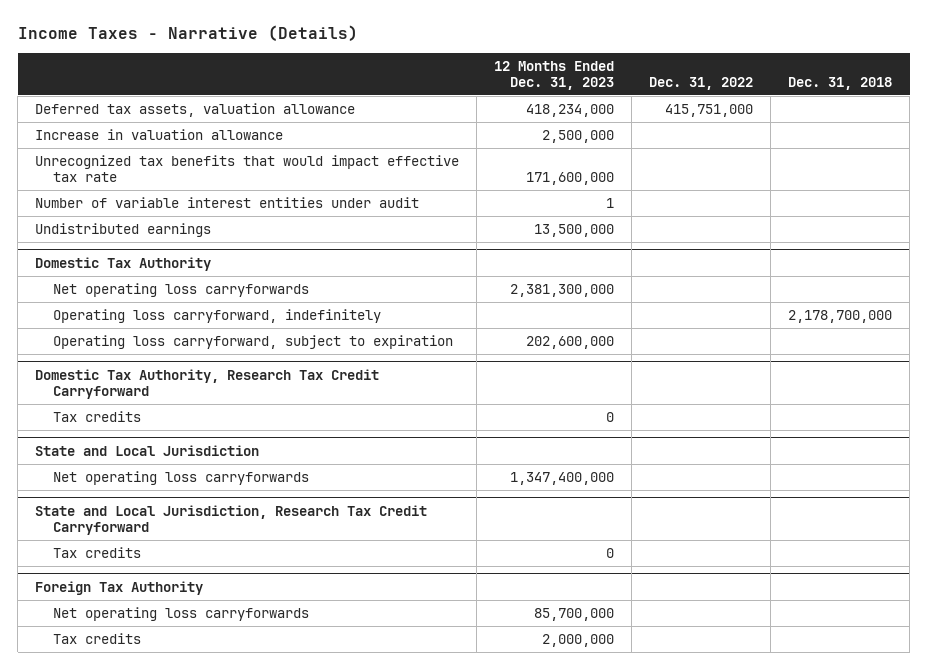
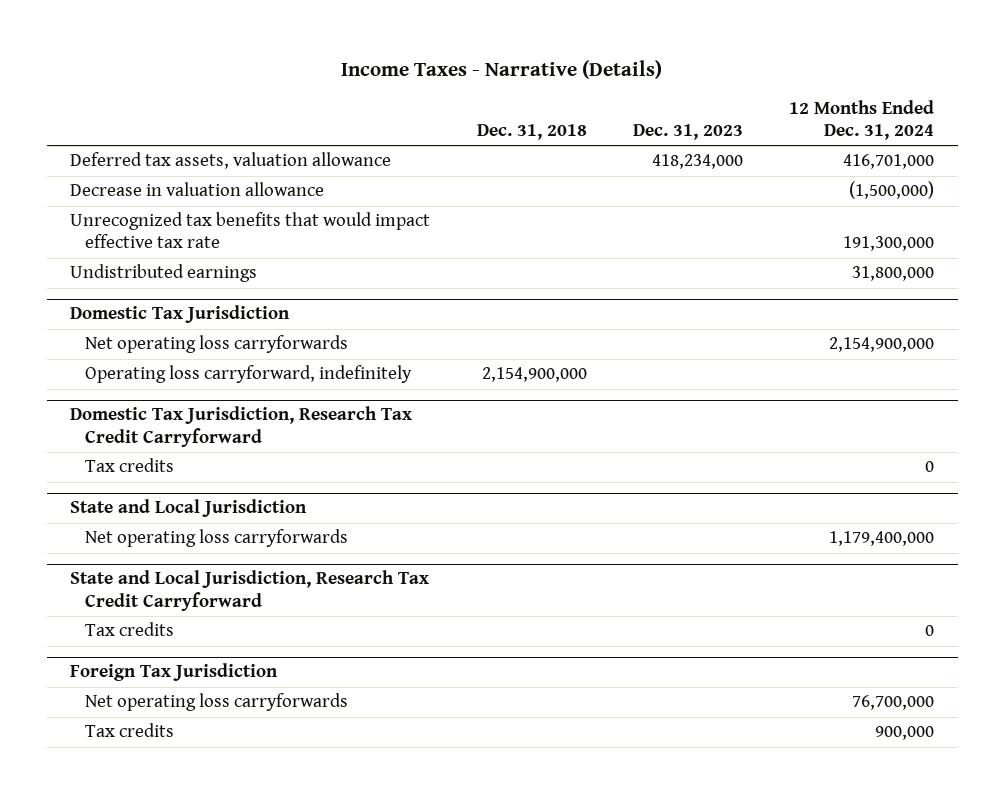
[494,61,615,90] 12 Months Ended Dec. 31, 2023 -> none
[649,76,754,90] Dec. 31, 2022 -> none
none -> [633,124,744,141] Dec. 31, 2023
none -> [789,100,935,141] 12 Months Ended Dec. 31, 2024
[35,129,284,141] Increase in valuation allowance -> [70,182,325,197] Decrease in valuation allowance
[35,197,420,209] Number of variable interest entities under audit -> none
[35,257,212,272] Domestic Tax Authority -> [70,305,291,324] Domestic Tax Jurisdiction
[52,335,453,350] Operating loss carryforward, subject to expiration -> none
[788,310,893,324] 2,178,700,000 -> [481,367,587,383] 2,154,900,000
[35,369,380,399] Domestic Tax Authority, Research Tax Credit Carryforward -> [70,406,413,447] Domestic Tax Jurisdiction, Research Tax Credit Carryforward
[35,581,204,596] Foreign Tax Authority -> [70,663,279,682] Foreign Tax Jurisdiction

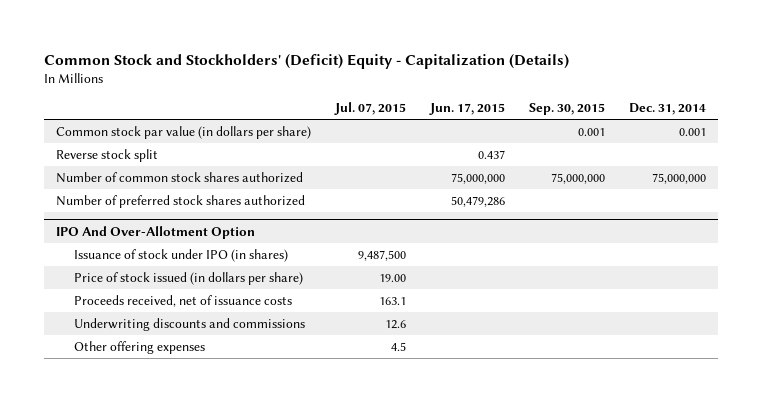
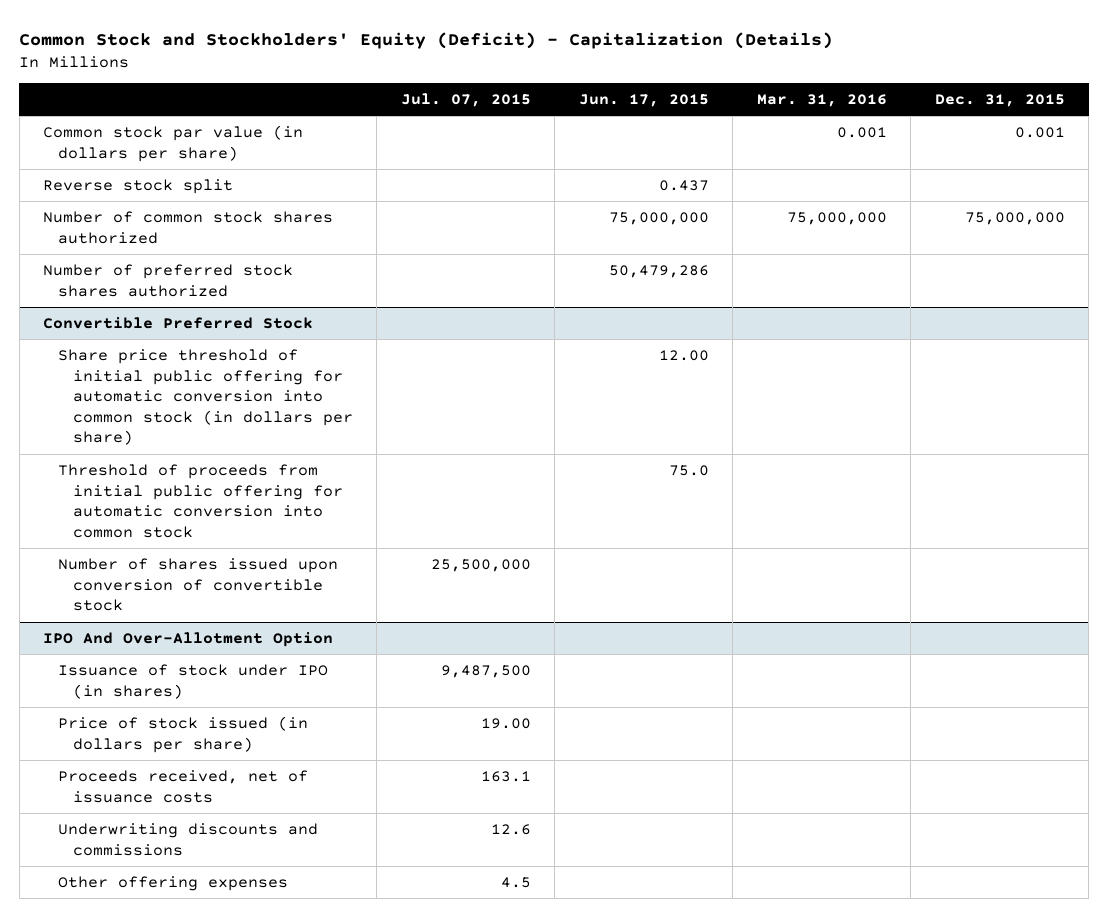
[43,53,569,69] Common Stock and Stockholders' (Deficit) Equity - Capitalization (Details) -> [19,31,834,49] Common Stock and Stockholders' Equity (Deficit) - Capitalization (Details)
[528,103,605,116] Sep. 30, 2015 -> none
[628,103,706,116] Dec. 31, 2014 -> none
none -> [756,93,887,107] Mar. 31, 2016
none -> [934,93,1065,107] Dec. 31, 2015
none -> [43,316,314,329] Convertible Preferred Stock
none -> [58,348,353,446] Share price threshold of initial public offering for automatic conversion into common stock (in dollars per share)
none -> [58,463,343,538] Threshold of proceeds from initial public offering for automatic conversion into common stock
none -> [58,557,339,612] Number of shares issued upon conversion of convertible stock

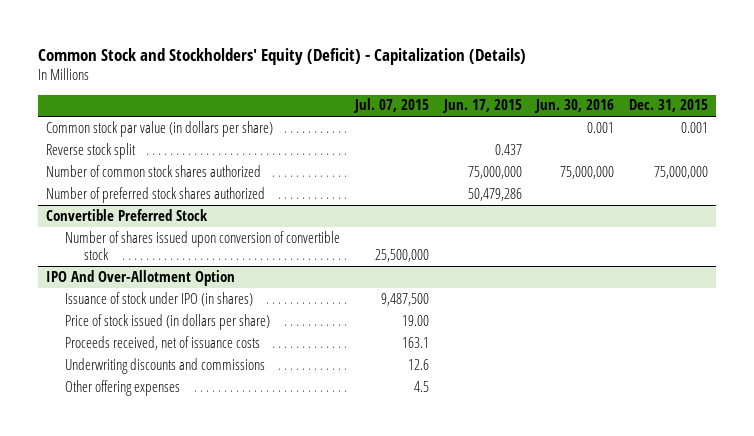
[756,93,887,107] Mar. 31, 2016 -> none
none -> [534,99,615,114] Jun. 30, 2016
[58,348,353,446] Share price threshold of initial public offering for automatic conversion into common stock (in dollars per share) -> none
[58,463,343,538] Threshold of proceeds from initial public offering for automatic conversion into common stock -> none

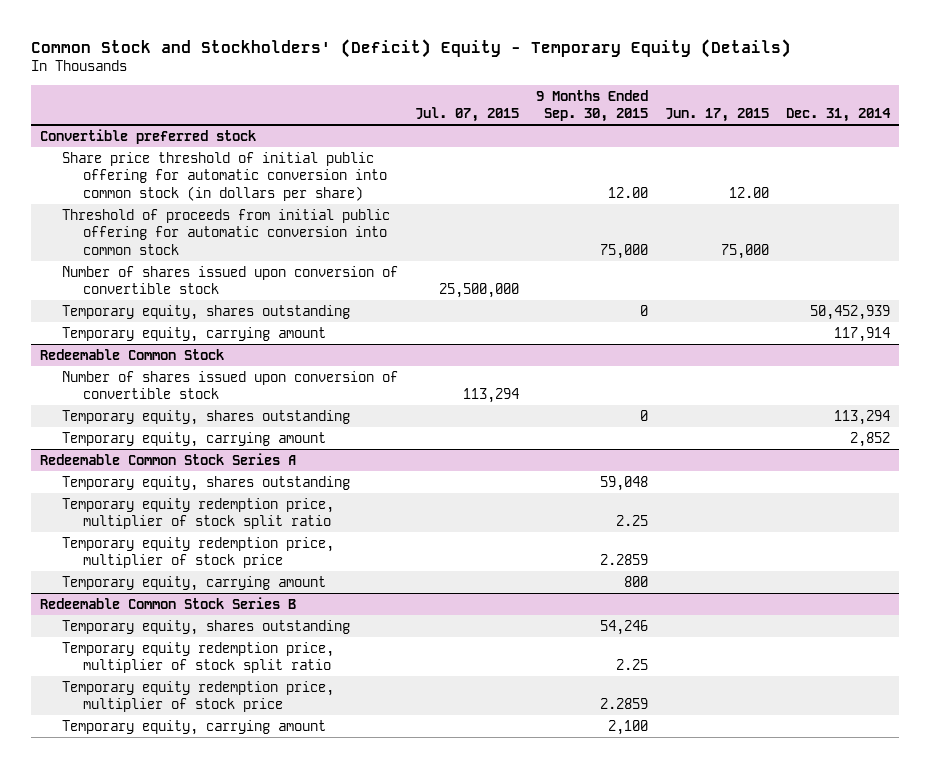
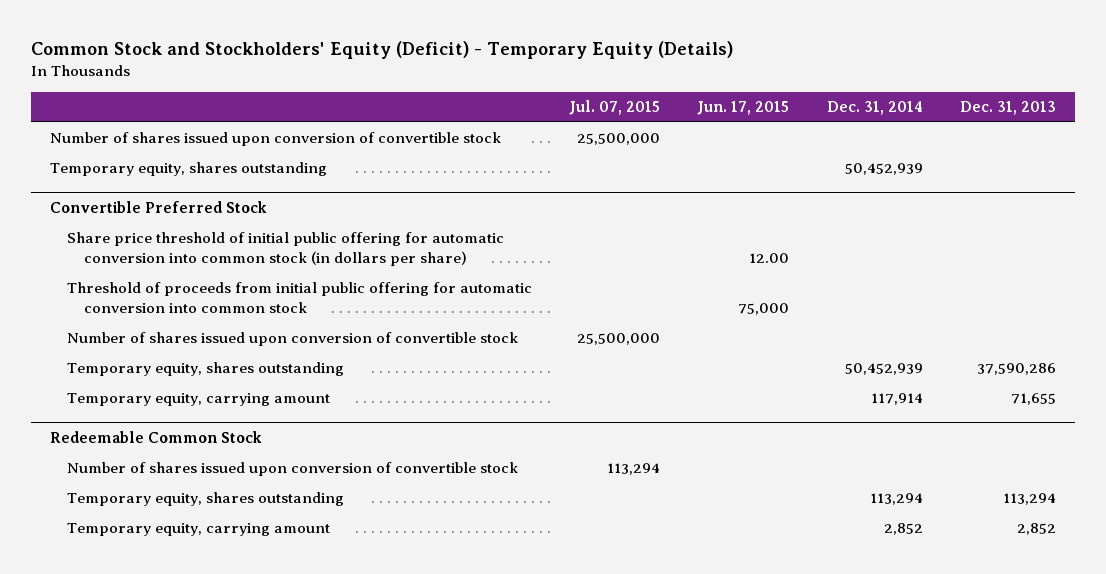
[31,38,792,58] Common Stock and Stockholders' (Deficit) Equity - Temporary Equity (Details) -> [31,41,734,60] Common Stock and Stockholders' Equity (Deficit) - Temporary Equity (Details)
[535,89,648,123] 9 Months Ended Sep. 30, 2015 -> none
none -> [959,101,1056,116] Dec. 31, 2013
none -> [49,132,501,147] Number of shares issued upon conversion of convertible stock
none -> [49,162,327,177] Temporary equity, shares outstanding
[39,128,256,144] Convertible preferred stock -> [49,201,267,214] Convertible Preferred Stock
[39,452,296,465] Redeemable Common Stock Series A -> none
[61,475,350,491] Temporary equity, shares outstanding -> none
[61,497,334,530] Temporary equity redemption price, multiplier of stock split ratio -> none
[61,536,334,569] Temporary equity redemption price, multiplier of stock price -> none
[61,575,326,591] Temporary equity, carrying amount -> none
[39,596,296,609] Redeemable Common Stock Series B -> none
[61,619,350,635] Temporary equity, shares outstanding -> none
[61,641,334,674] Temporary equity redemption price, multiplier of stock split ratio -> none
[61,680,334,713] Temporary equity redemption price, multiplier of stock price -> none
[61,719,326,735] Temporary equity, carrying amount -> none

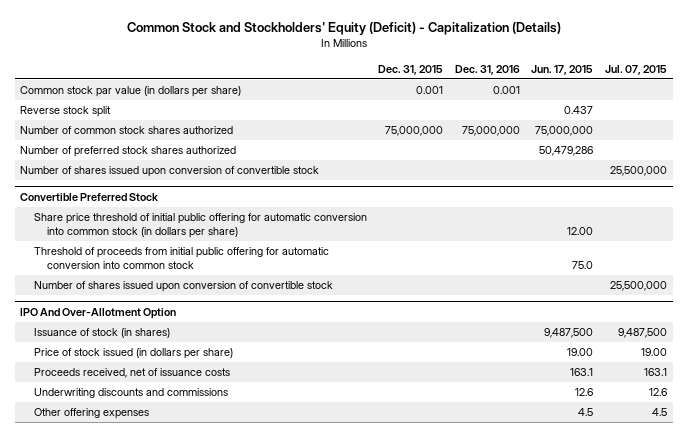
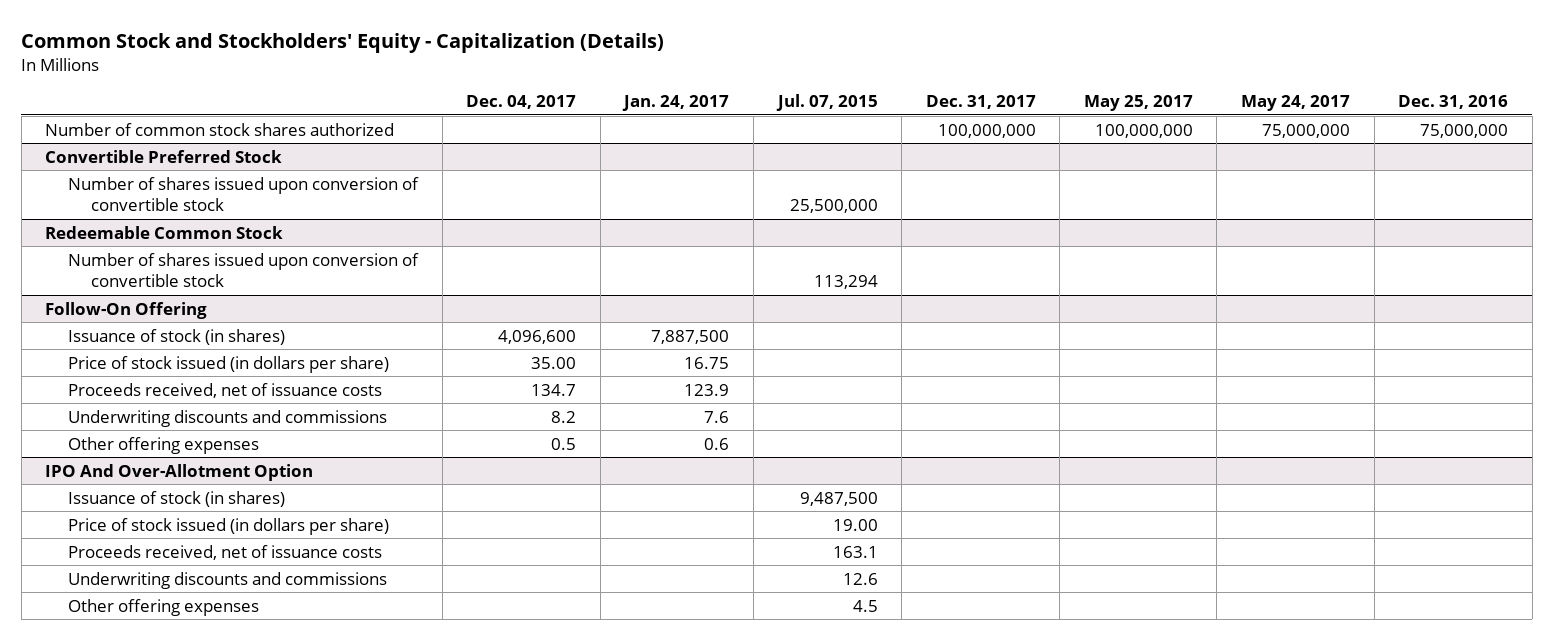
[126,21,561,35] Common Stock and Stockholders' Equity (Deficit) - Capitalization (Details) -> [21,32,665,53] Common Stock and Stockholders' Equity - Capitalization (Details)
[378,64,444,75] Dec. 31, 2015 -> none
[531,64,594,75] Jun. 17, 2015 -> none
none -> [466,95,577,110] Dec. 04, 2017
none -> [622,95,730,112] Jan. 24, 2017
none -> [925,95,1036,110] Dec. 31, 2017
none -> [1083,95,1193,112] May 25, 2017
none -> [1240,95,1350,112] May 24, 2017
[20,86,242,98] Common stock par value (in dollars per share) -> none
[20,106,112,118] Reverse stock split -> none
[20,146,237,158] Number of preferred stock shares authorized -> none
[20,166,320,178] Number of shares issued upon conversion of convertible stock -> none
[33,213,367,239] Share price threshold of initial public offering for automatic conversion into common stock (in dollars per share) -> none
[33,247,329,270] Threshold of proceeds from initial public offering for automatic conversion into common stock -> none
none -> [45,225,284,239] Redeemable Common Stock
none -> [68,252,420,288] Number of shares issued upon conversion of convertible stock
none -> [45,301,208,319] Follow-On Offering
none -> [68,328,286,345] Issuance of stock (in shares)
none -> [68,355,390,373] Price of stock issued (in dollars per share)
none -> [68,382,383,398] Proceeds received, net of issuance costs
none -> [68,409,388,427] Underwriting discounts and commissions
none -> [68,436,260,454] Other offering expenses

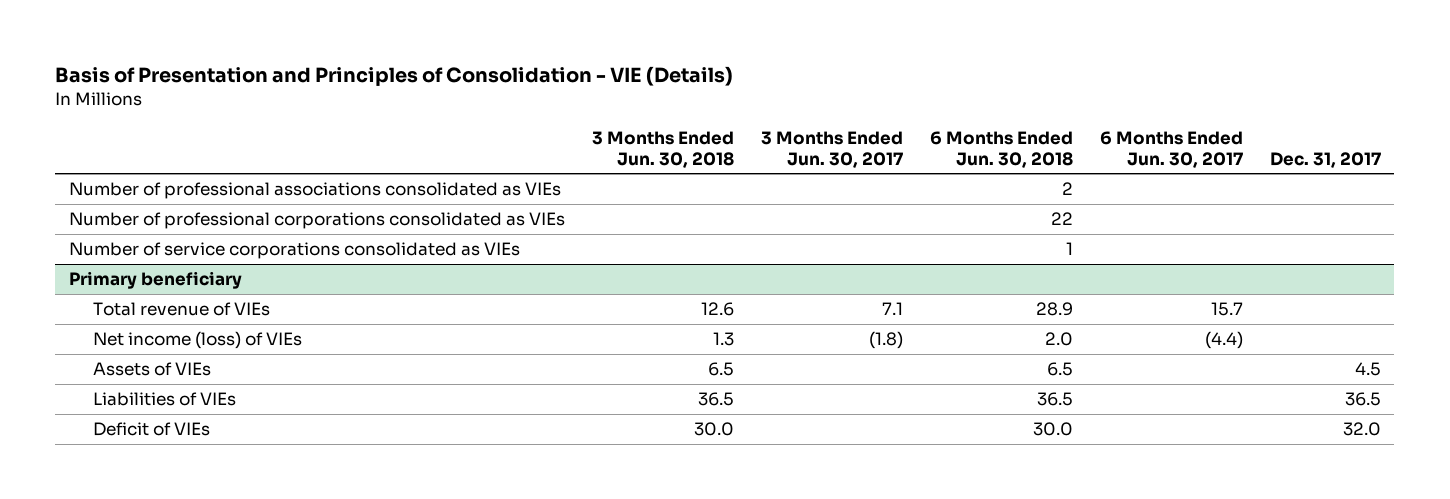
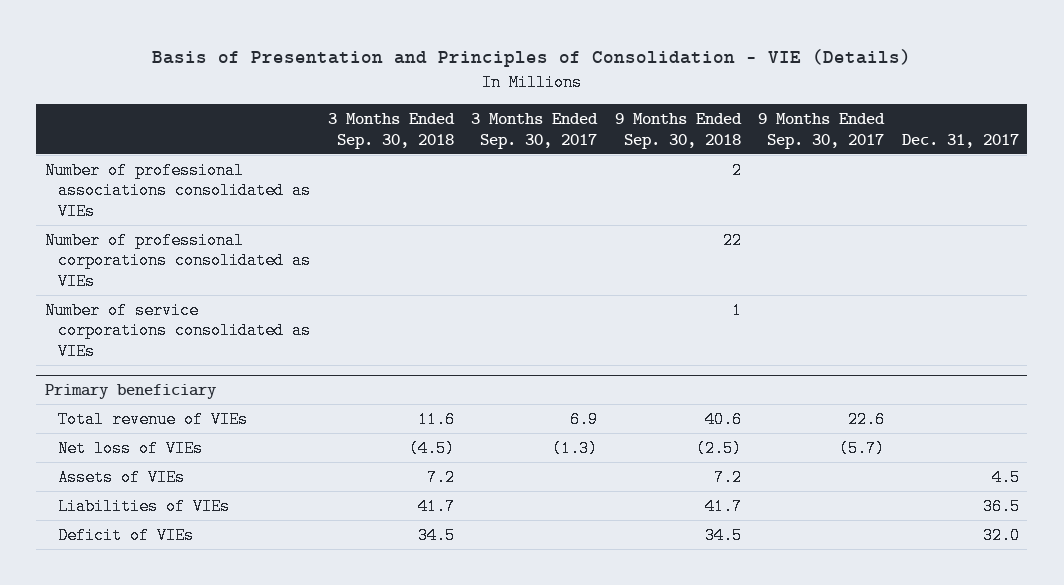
[591,130,734,168] 3 Months Ended Jun. 30, 2018 -> none
[760,130,903,168] 3 Months Ended Jun. 30, 2017 -> none
[929,130,1073,168] 6 Months Ended Jun. 30, 2018 -> none
[1099,130,1243,168] 6 Months Ended Jun. 30, 2017 -> none
none -> [327,112,455,149] 3 Months Ended Sep. 30, 2018
none -> [471,112,599,149] 3 Months Ended Sep. 30, 2017
none -> [614,112,742,149] 9 Months Ended Sep. 30, 2018
none -> [758,112,886,149] 9 Months Ended Sep. 30, 2017
[93,331,303,350] Net income (loss) of VIEs -> [58,439,204,457] Net loss of VIEs

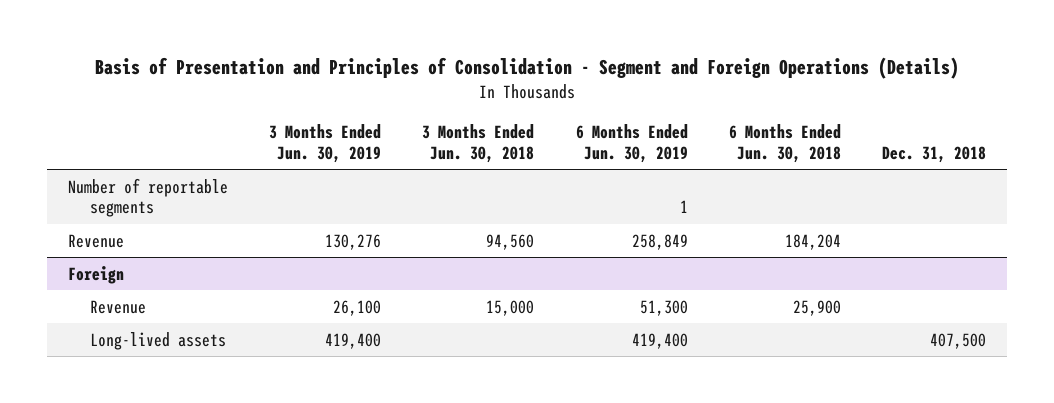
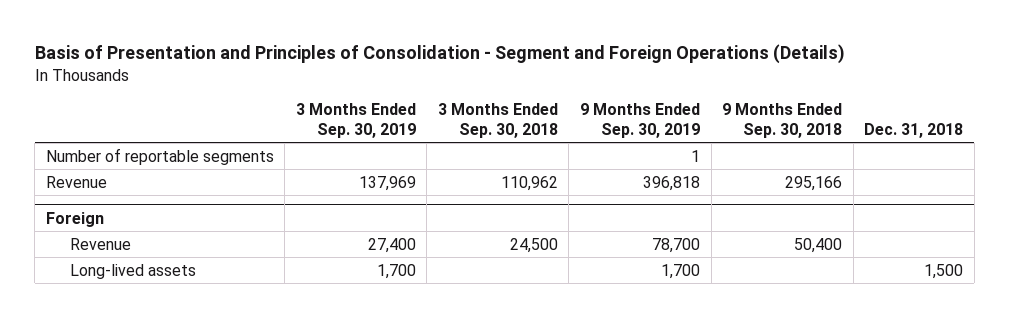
[269,124,382,163] 3 Months Ended Jun. 30, 2019 -> none
[422,124,535,163] 3 Months Ended Jun. 30, 2018 -> none
[575,124,688,163] 6 Months Ended Jun. 30, 2019 -> none
[728,124,841,163] 6 Months Ended Jun. 30, 2018 -> none
none -> [295,103,416,138] 3 Months Ended Sep. 30, 2019
none -> [437,103,558,138] 3 Months Ended Sep. 30, 2018
none -> [580,103,701,138] 9 Months Ended Sep. 30, 2019
none -> [722,103,843,138] 9 Months Ended Sep. 30, 2018
[930,332,987,349] 407,500 -> [924,263,964,279] 1,500

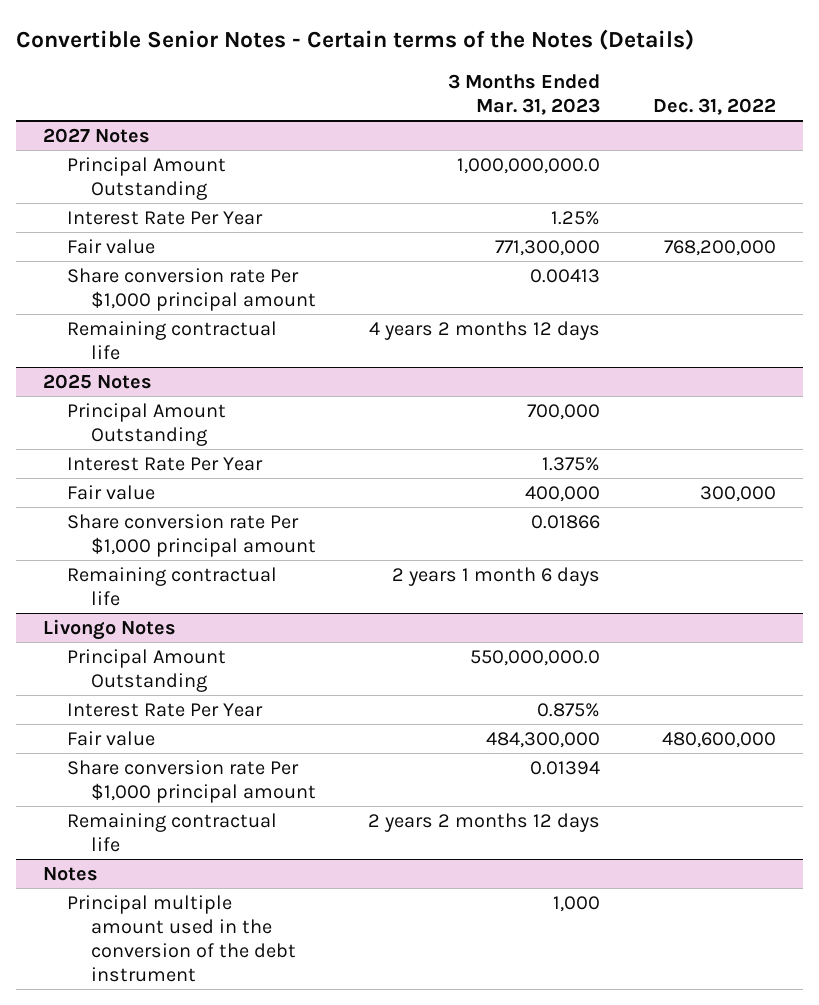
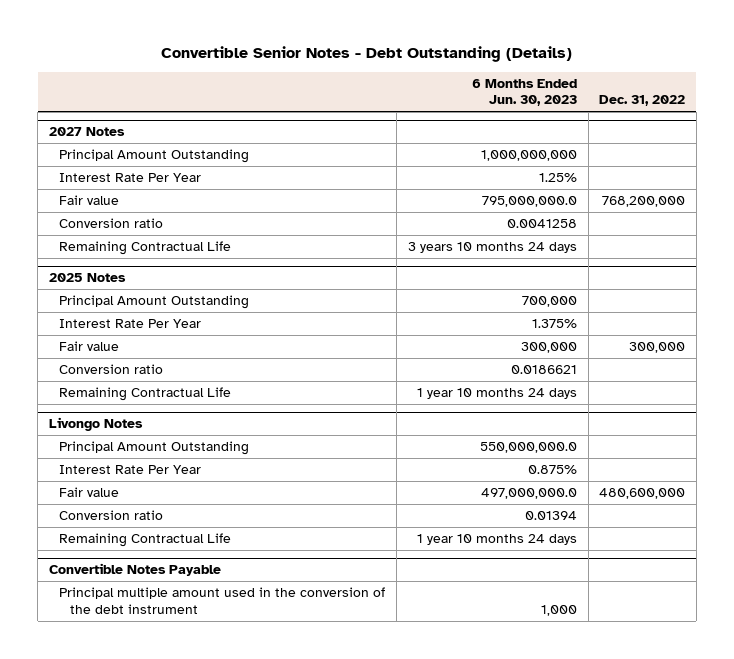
[16,29,695,51] Convertible Senior Notes - Certain terms of the Notes (Details) -> [160,46,572,63] Convertible Senior Notes - Debt Outstanding (Details)
[448,73,601,116] 3 Months Ended Mar. 31, 2023 -> none
none -> [471,78,577,107] 6 Months Ended Jun. 30, 2023
[66,267,316,311] Share conversion rate Per $1,000 principal amount -> [59,218,164,229] Conversion ratio
[66,320,277,360] Remaining contractual life -> [59,241,232,256] Remaining Contractual Life
[66,513,316,557] Share conversion rate Per $1,000 principal amount -> [59,364,164,375] Conversion ratio
[66,566,277,606] Remaining contractual life -> [59,387,232,402] Remaining Contractual Life
[66,759,316,803] Share conversion rate Per $1,000 principal amount -> [59,510,164,521] Conversion ratio
[66,812,277,852] Remaining contractual life -> [59,533,232,548] Remaining Contractual Life
[42,866,98,881] Notes -> [48,563,221,577] Convertible Notes Payable

